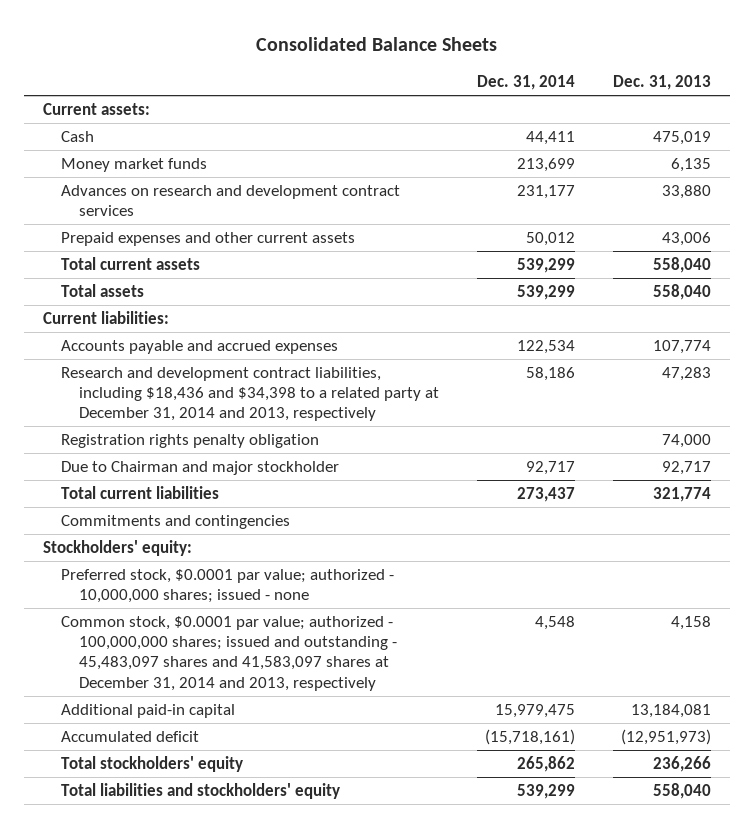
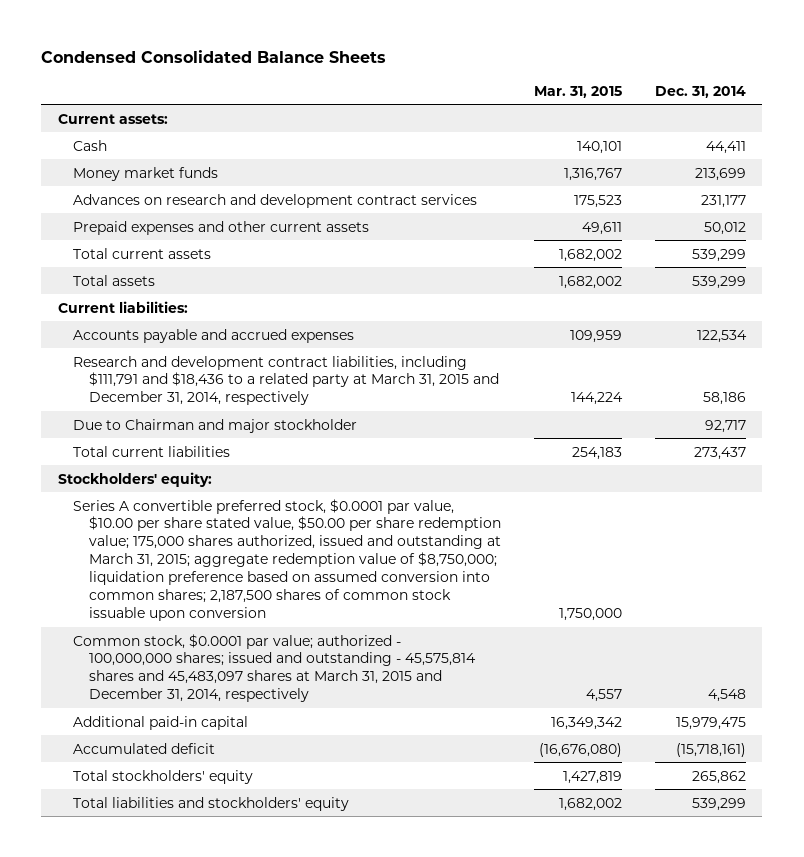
[256,36,498,51] Consolidated Balance Sheets -> [41,50,387,64] Condensed Consolidated Balance Sheets
[613,75,712,91] Dec. 31, 2013 -> none
none -> [533,85,622,98] Mar. 31, 2015
[61,434,320,449] Registration rights penalty obligation -> none
[61,367,439,422] Research and development contract liabilities, including $18,436 and $34,398 to a related party at December 31, 2014 and 2013, respectively -> [73,355,499,406] Research and development contract liabilities, including $111,791 and $18,436 to a related party at March 31, 2015 and December 31, 2014, respectively
[61,515,291,530] Commitments and contingencies -> none
[61,569,395,604] Preferred stock, $0.0001 par value; authorized - 10,000,000 shares; issued - none -> [73,498,501,622] Series A convertible preferred stock, $0.0001 par value, $10.00 per share stated value, $50.00 per share redemption value; 175,000 shares authorized, issued and outstanding at March 31, 2015; aggregate redemption value of $8,750,000; liquidation preference based on assumed conversion into common shares; 2,187,500 shares of common stock issuable upon conversion
[61,616,397,691] Common stock, $0.0001 par value; authorized - 100,000,000 shares; issued and outstanding - 45,483,097 shares and 41,583,097 shares at December 31, 2014 and 2013, respectively -> [73,633,476,703] Common stock, $0.0001 par value; authorized - 100,000,000 shares; issued and outstanding - 45,575,814 shares and 45,483,097 shares at March 31, 2015 and December 31, 2014, respectively

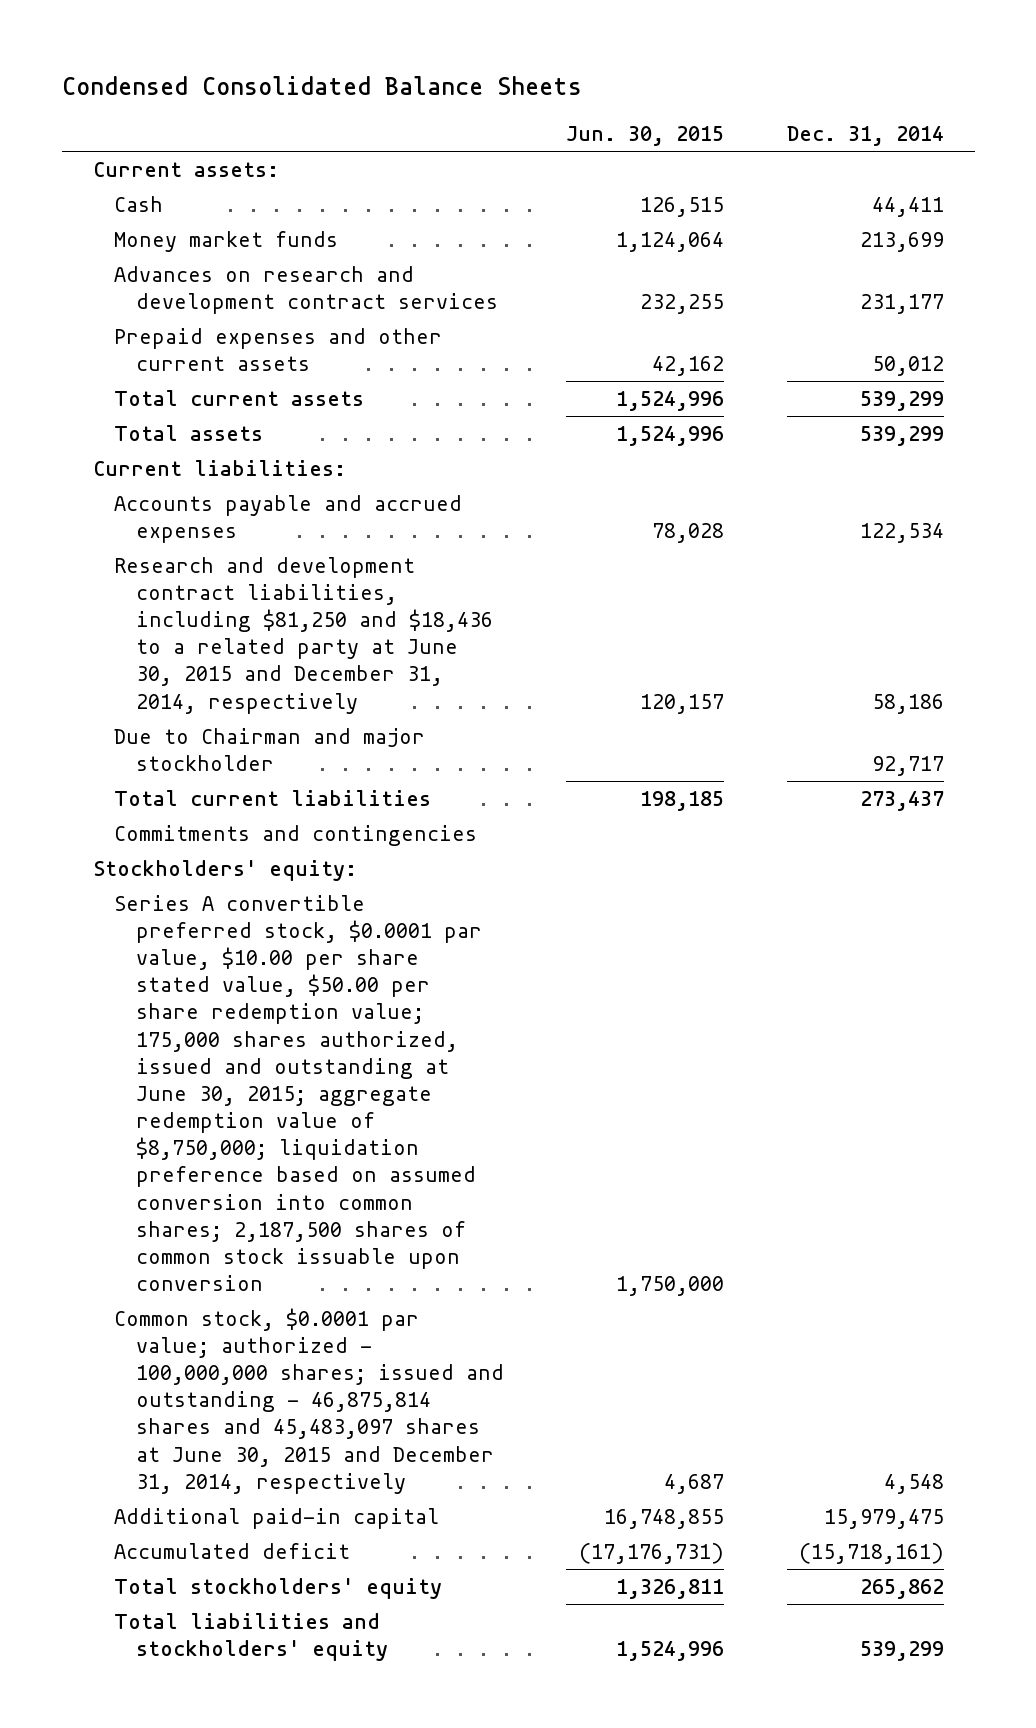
[533,85,622,98] Mar. 31, 2015 -> none
none -> [566,126,725,147] Jun. 30, 2015
[73,355,499,406] Research and development contract liabilities, including $111,791 and $18,436 to a related party at March 31, 2015 and December 31, 2014, respectively -> [114,556,494,714] Research and development contract liabilities, including $81,250 and $18,436 to a related party at June 30, 2015 and December 31, 2014, respectively
none -> [114,824,478,846] Commitments and contingencies
[73,498,501,622] Series A convertible preferred stock, $0.0001 par value, $10.00 per share stated value, $50.00 per share redemption value; 175,000 shares authorized, issued and outstanding at March 31, 2015; aggregate redemption value of $8,750,000; liquidation preference based on assumed conversion into common shares; 2,187,500 shares of common stock issuable upon conversion -> [114,894,483,1292] Series A convertible preferred stock, $0.0001 par value, $10.00 per share stated value, $50.00 per share redemption value; 175,000 shares authorized, issued and outstanding at June 30, 2015; aggregate redemption value of $8,750,000; liquidation preference based on assumed conversion into common shares; 2,187,500 shares of common stock issuable upon conversion
[73,633,476,703] Common stock, $0.0001 par value; authorized - 100,000,000 shares; issued and outstanding - 45,575,814 shares and 45,483,097 shares at March 31, 2015 and December 31, 2014, respectively -> [114,1307,505,1494] Common stock, $0.0001 par value; authorized - 100,000,000 shares; issued and outstanding - 46,875,814 shares and 45,483,097 shares at June 30, 2015 and December 31, 2014, respectively

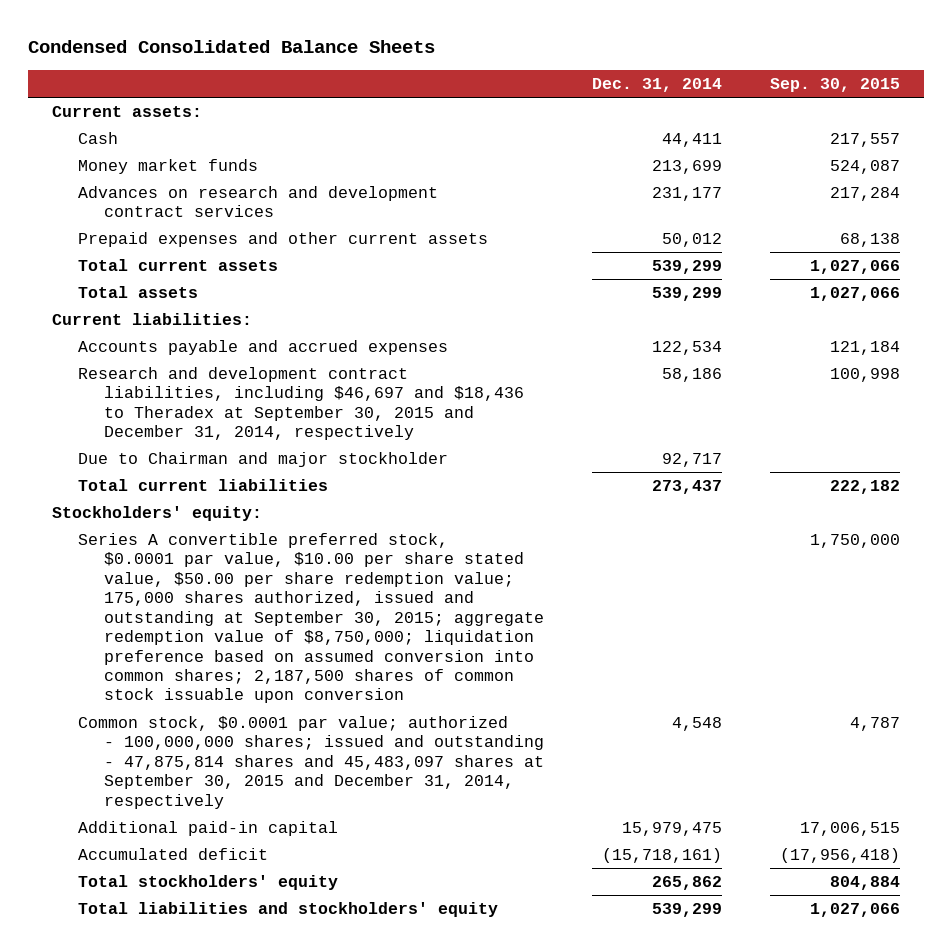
[566,126,725,147] Jun. 30, 2015 -> none
none -> [769,77,900,92] Sep. 30, 2015
[114,556,494,714] Research and development contract liabilities, including $81,250 and $18,436 to a related party at June 30, 2015 and December 31, 2014, respectively -> [77,366,524,441] Research and development contract liabilities, including $46,697 and $18,436 to Theradex at September 30, 2015 and December 31, 2014, respectively
[114,824,478,846] Commitments and contingencies -> none
[114,894,483,1292] Series A convertible preferred stock, $0.0001 par value, $10.00 per share stated value, $50.00 per share redemption value; 175,000 shares authorized, issued and outstanding at June 30, 2015; aggregate redemption value of $8,750,000; liquidation preference based on assumed conversion into common shares; 2,187,500 shares of common stock issuable upon conversion -> [77,532,544,704] Series A convertible preferred stock, $0.0001 par value, $10.00 per share stated value, $50.00 per share redemption value; 175,000 shares authorized, issued and outstanding at September 30, 2015; aggregate redemption value of $8,750,000; liquidation preference based on assumed conversion into common shares; 2,187,500 shares of common stock issuable upon conversion
[114,1307,505,1494] Common stock, $0.0001 par value; authorized - 100,000,000 shares; issued and outstanding - 46,875,814 shares and 45,483,097 shares at June 30, 2015 and December 31, 2014, respectively -> [77,715,544,809] Common stock, $0.0001 par value; authorized - 100,000,000 shares; issued and outstanding - 47,875,814 shares and 45,483,097 shares at September 30, 2015 and December 31, 2014, respectively

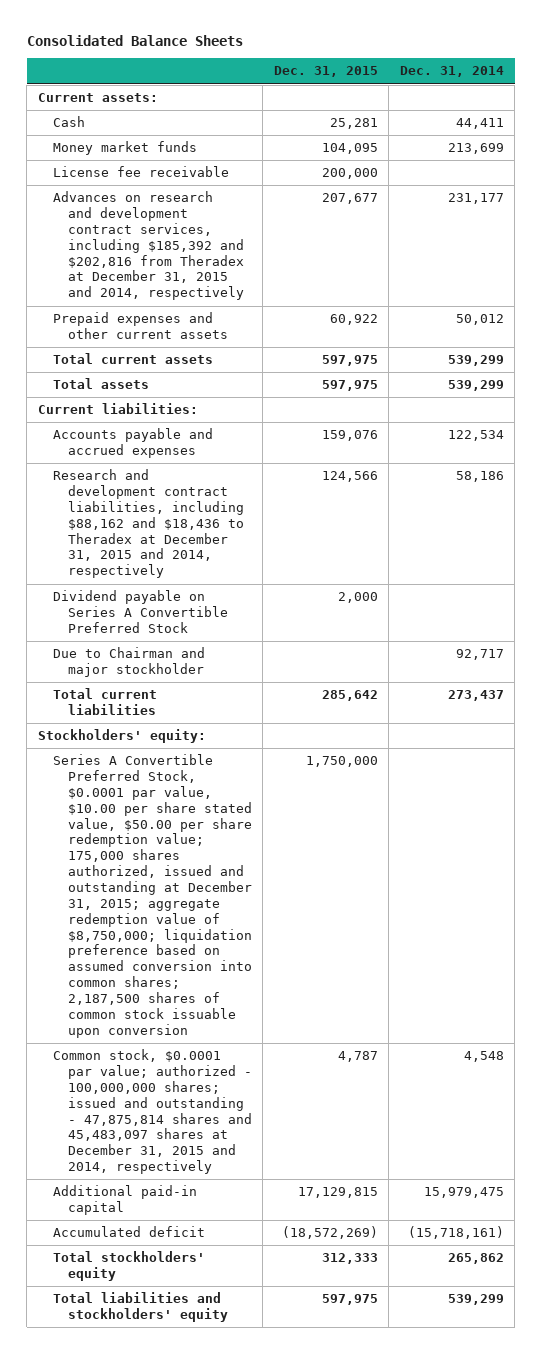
[27,40,435,54] Condensed Consolidated Balance Sheets -> [26,34,243,46] Consolidated Balance Sheets
[769,77,900,92] Sep. 30, 2015 -> none
none -> [273,66,378,78] Dec. 31, 2015
none -> [52,166,229,178] License fee receivable
[77,185,438,218] Advances on research and development contract services -> [52,191,244,301] Advances on research and development contract services, including $185,392 and $202,816 from Theradex at December 31, 2015 and 2014, respectively
[77,366,524,441] Research and development contract liabilities, including $46,697 and $18,436 to Theradex at September 30, 2015 and December 31, 2014, respectively -> [52,469,244,579] Research and development contract liabilities, including $88,162 and $18,436 to Theradex at December 31, 2015 and 2014, respectively
none -> [52,590,228,633] Dividend payable on Series A Convertible Preferred Stock
[77,532,544,704] Series A convertible preferred stock, $0.0001 par value, $10.00 per share stated value, $50.00 per share redemption value; 175,000 shares authorized, issued and outstanding at September 30, 2015; aggregate redemption value of $8,750,000; liquidation preference based on assumed conversion into common shares; 2,187,500 shares of common stock issuable upon conversion -> [52,754,252,1038] Series A Convertible Preferred Stock, $0.0001 par value, $10.00 per share stated value, $50.00 per share redemption value; 175,000 shares authorized, issued and outstanding at December 31, 2015; aggregate redemption value of $8,750,000; liquidation preference based on assumed conversion into common shares; 2,187,500 shares of common stock issuable upon conversion
[77,715,544,809] Common stock, $0.0001 par value; authorized - 100,000,000 shares; issued and outstanding - 47,875,814 shares and 45,483,097 shares at September 30, 2015 and December 31, 2014, respectively -> [52,1049,252,1175] Common stock, $0.0001 par value; authorized - 100,000,000 shares; issued and outstanding - 47,875,814 shares and 45,483,097 shares at December 31, 2015 and 2014, respectively

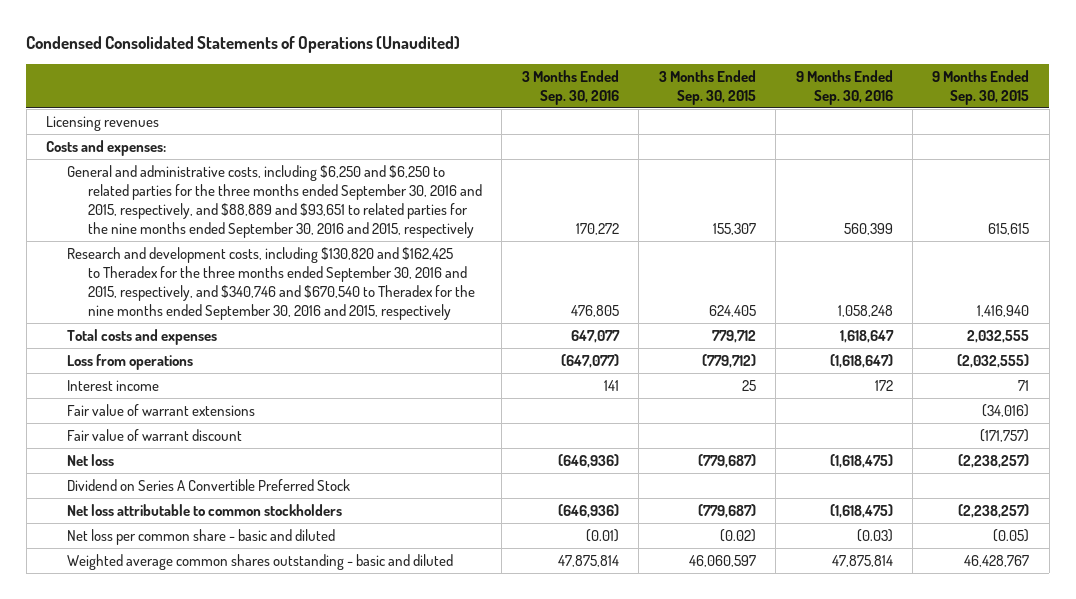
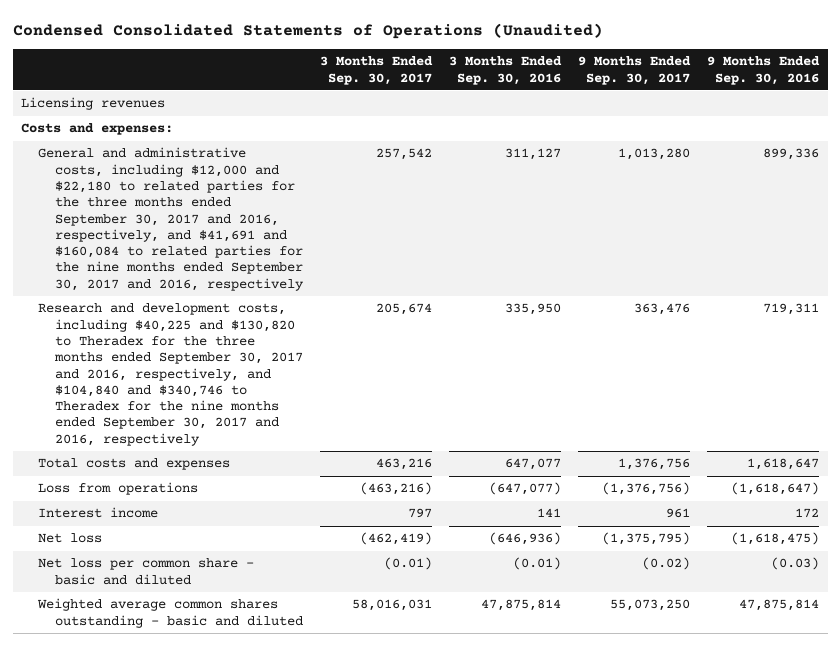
[658,69,756,106] 3 Months Ended Sep. 30, 2015 -> none
[932,69,1030,106] 9 Months Ended Sep. 30, 2015 -> none
none -> [319,56,433,85] 3 Months Ended Sep. 30, 2017
none -> [577,56,691,85] 9 Months Ended Sep. 30, 2017
[67,164,483,239] General and administrative costs, including $6,250 and $6,250 to related parties for the three months ended September 30, 2016 and 2015, respectively, and $88,889 and $93,651 to related parties for the nine months ended September 30, 2016 and 2015, respectively -> [38,147,304,291] General and administrative costs, including $12,000 and $22,180 to related parties for the three months ended September 30, 2017 and 2016, respectively, and $41,691 and $160,084 to related parties for the nine months ended September 30, 2017 and 2016, respectively
[575,223,619,236] 170,272 -> [504,148,561,161] 311,127
[843,223,893,236] 560,399 -> [763,148,820,161] 899,336
[67,246,476,321] Research and development costs, including $130,820 and $162,425 to Theradex for the three months ended September 30, 2016 and 2015, respectively, and $340,746 and $670,540 to Theradex for the nine months ended September 30, 2016 and 2015, respectively -> [38,303,303,446] Research and development costs, including $40,225 and $130,820 to Theradex for the three months ended September 30, 2017 and 2016, respectively, and $104,840 and $340,746 to Theradex for the nine months ended September 30, 2017 and 2016, respectively
[570,305,619,318] 476,805 -> [504,303,561,316] 335,950
[837,305,893,318] 1,058,248 -> [763,303,820,316] 719,311
[67,403,256,416] Fair value of warrant extensions -> none
[67,428,243,441] Fair value of warrant discount -> none
[67,478,351,491] Dividend on Series A Convertible Preferred Stock -> none
[67,503,343,516] Net loss attributable to common stockholders -> none

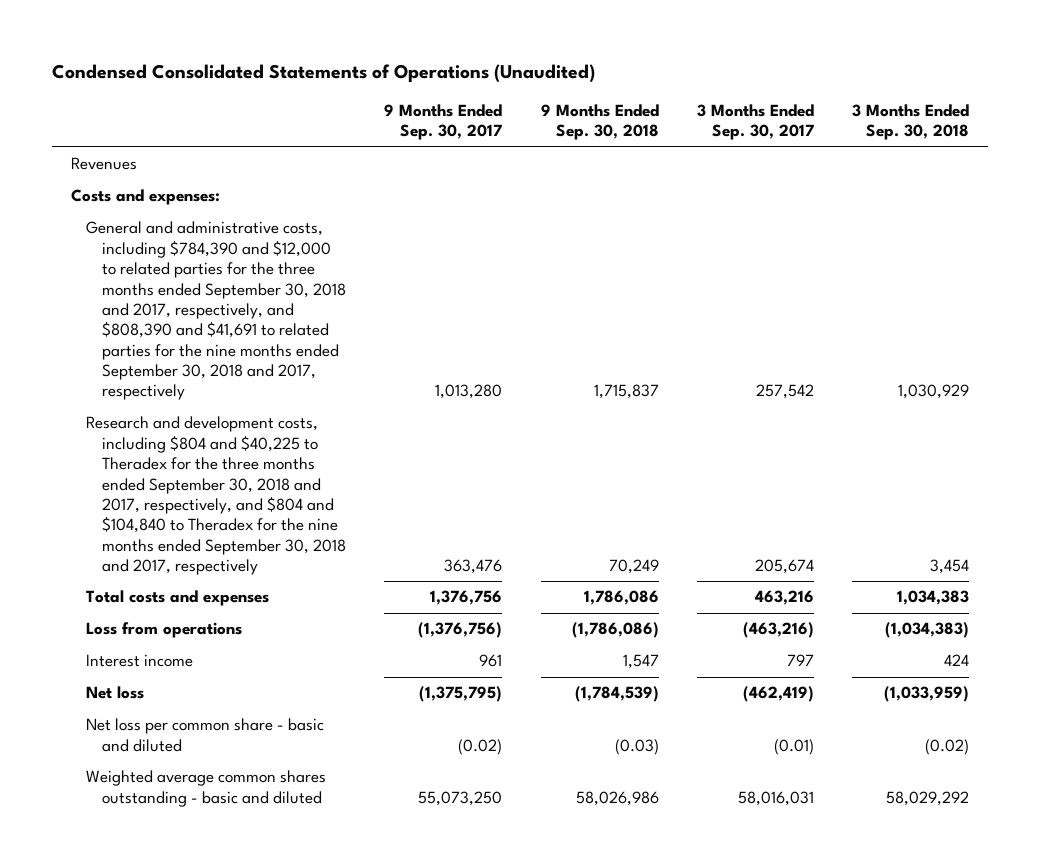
[448,56,562,85] 3 Months Ended Sep. 30, 2016 -> none
[707,56,821,85] 9 Months Ended Sep. 30, 2016 -> none
none -> [540,104,659,141] 9 Months Ended Sep. 30, 2018
none -> [851,104,969,141] 3 Months Ended Sep. 30, 2018
[21,97,166,111] Licensing revenues -> [70,157,137,171] Revenues
[38,147,304,291] General and administrative costs, including $12,000 and $22,180 to related parties for the three months ended September 30, 2017 and 2016, respectively, and $41,691 and $160,084 to related parties for the nine months ended September 30, 2017 and 2016, respectively -> [86,221,347,401] General and administrative costs, including $784,390 and $12,000 to related parties for the three months ended September 30, 2018 and 2017, respectively, and $808,390 and $41,691 to related parties for the nine months ended September 30, 2018 and 2017, respectively
[38,303,303,446] Research and development costs, including $40,225 and $130,820 to Theradex for the three months ended September 30, 2017 and 2016, respectively, and $104,840 and $340,746 to Theradex for the nine months ended September 30, 2017 and 2016, respectively -> [86,416,347,575] Research and development costs, including $804 and $40,225 to Theradex for the three months ended September 30, 2018 and 2017, respectively, and $804 and $104,840 to Theradex for the nine months ended September 30, 2018 and 2017, respectively

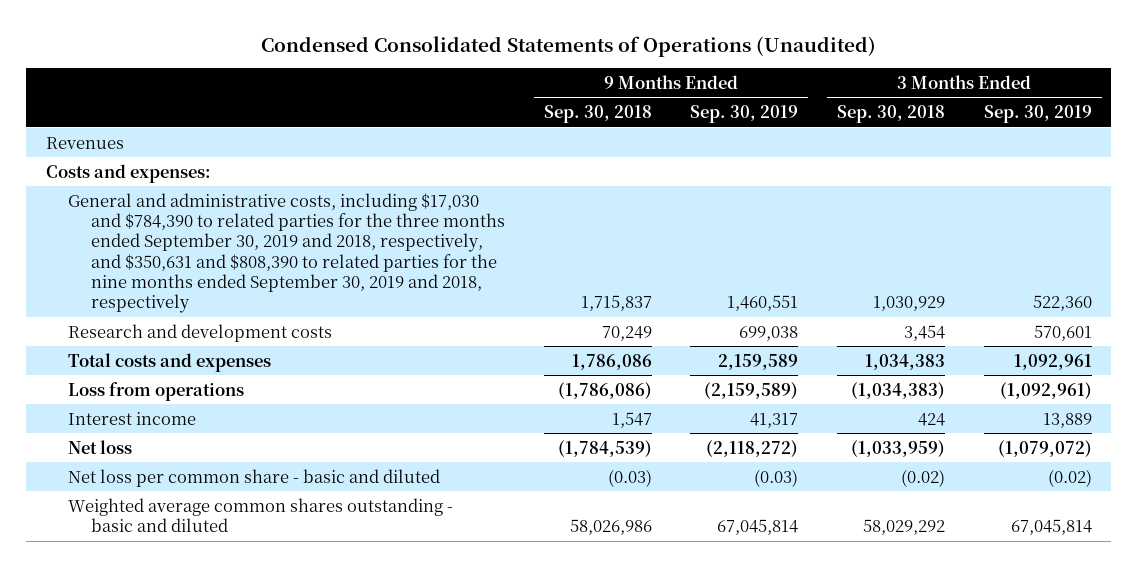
[384,104,503,141] 9 Months Ended Sep. 30, 2017 -> none
[696,104,814,141] 3 Months Ended Sep. 30, 2017 -> none
none -> [690,104,799,123] Sep. 30, 2019
none -> [983,104,1092,123] Sep. 30, 2019
[86,221,347,401] General and administrative costs, including $784,390 and $12,000 to related parties for the three months ended September 30, 2018 and 2017, respectively, and $808,390 and $41,691 to related parties for the nine months ended September 30, 2018 and 2017, respectively -> [68,192,505,314] General and administrative costs, including $17,030 and $784,390 to related parties for the three months ended September 30, 2019 and 2018, respectively, and $350,631 and $808,390 to related parties for the nine months ended September 30, 2019 and 2018, respectively
[86,416,347,575] Research and development costs, including $804 and $40,225 to Theradex for the three months ended September 30, 2018 and 2017, respectively, and $804 and $104,840 to Theradex for the nine months ended September 30, 2018 and 2017, respectively -> [68,323,333,342] Research and development costs

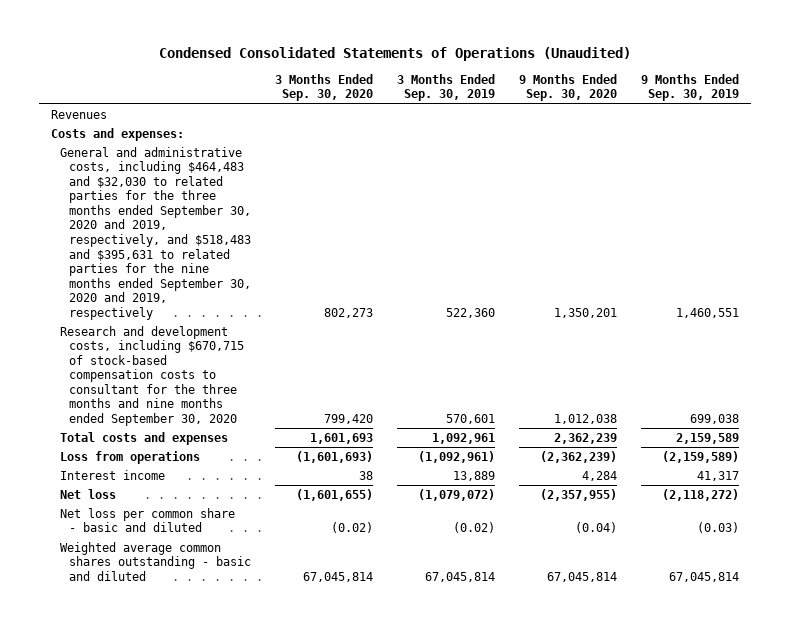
[543,104,652,123] Sep. 30, 2018 -> none
[837,104,946,123] Sep. 30, 2018 -> none
none -> [275,73,374,102] 3 Months Ended Sep. 30, 2020
none -> [519,73,618,102] 9 Months Ended Sep. 30, 2020
[68,192,505,314] General and administrative costs, including $17,030 and $784,390 to related parties for the three months ended September 30, 2019 and 2018, respectively, and $350,631 and $808,390 to related parties for the nine months ended September 30, 2019 and 2018, respectively -> [60,146,252,320] General and administrative costs, including $464,483 and $32,030 to related parties for the three months ended September 30, 2020 and 2019, respectively, and $518,483 and $395,631 to related parties for the nine months ended September 30, 2020 and 2019, respectively
[68,323,333,342] Research and development costs -> [60,325,245,426] Research and development costs, including $670,715 of stock-based compensation costs to consultant for the three months and nine months ended September 30, 2020

